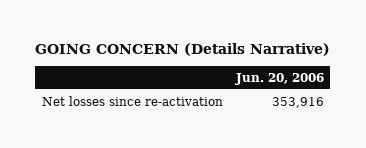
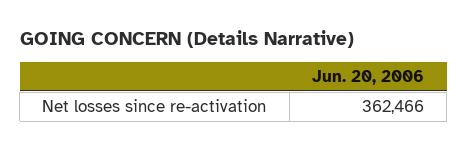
[271,96,324,108] 353,916 -> [361,100,424,115] 362,466

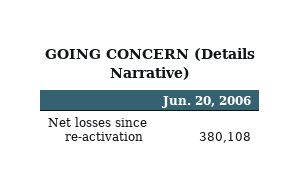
[361,100,424,115] 362,466 -> [199,132,252,144] 380,108

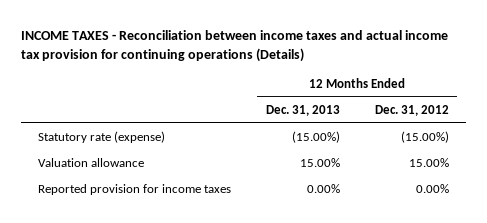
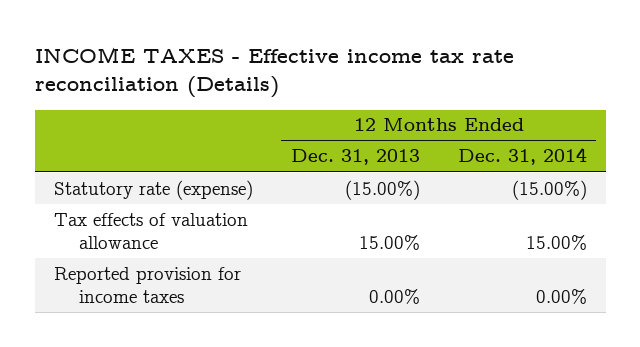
[20,29,448,63] INCOME TAXES - Reconciliation between income taxes and actual income tax provision for continuing operations (Details) -> [34,46,514,99] INCOME TAXES - Effective income tax rate reconciliation (Details)
[374,104,449,116] Dec. 31, 2012 -> none
none -> [457,147,587,166] Dec. 31, 2014
[37,157,144,167] Valuation allowance -> [53,212,248,250] Tax effects of valuation allowance

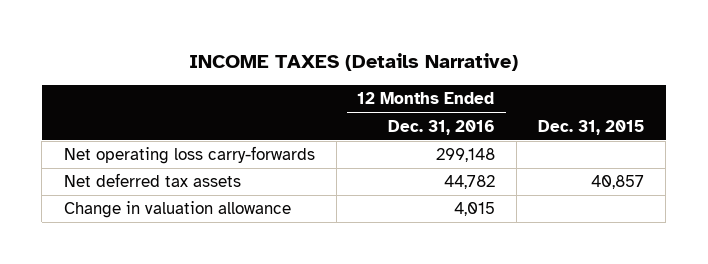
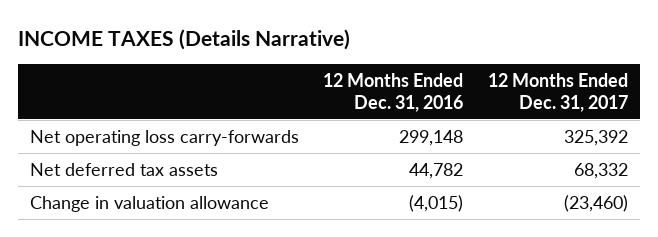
[538,119,645,135] Dec. 31, 2015 -> none
none -> [487,73,628,112] 12 Months Ended Dec. 31, 2017
[453,202,495,217] 4,015 -> [409,194,464,212] (4,015)

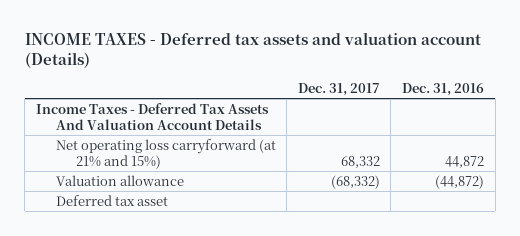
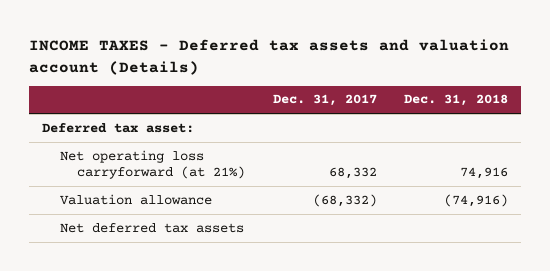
[402,83,485,97] Dec. 31, 2016 -> none
none -> [403,94,508,107] Dec. 31, 2018
[35,102,269,131] Income Taxes - Deferred Tax Assets And Valuation Account Details -> none
none -> [42,122,195,133] Deferred tax asset:
[55,138,276,170] Net operating loss carryforward (at 21% and 15%) -> [59,149,246,180] Net operating loss carryforward (at 21%)
[55,194,168,206] Deferred tax asset -> [59,222,244,233] Net deferred tax assets

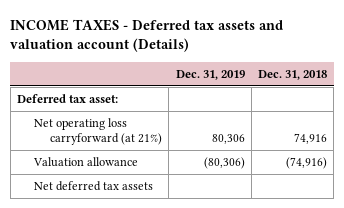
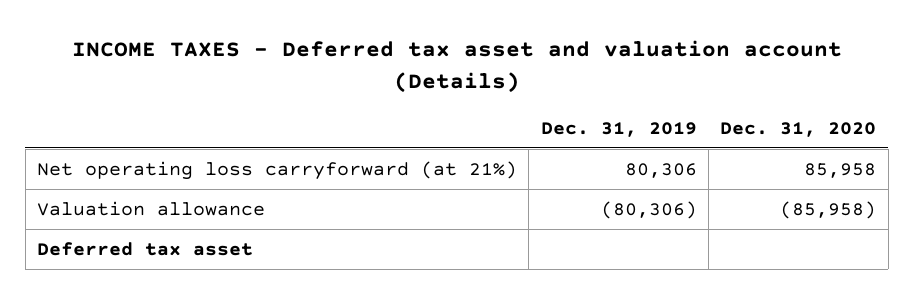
[10,18,284,53] INCOME TAXES - Deferred tax assets and valuation account (Details) -> [71,40,842,93] INCOME TAXES - Deferred tax asset and valuation account (Details)
[258,69,328,80] Dec. 31, 2018 -> none
none -> [720,121,877,137] Dec. 31, 2020
[17,94,119,104] Deferred tax asset: -> none
[33,181,153,192] Net deferred tax assets -> [36,241,253,256] Deferred tax asset

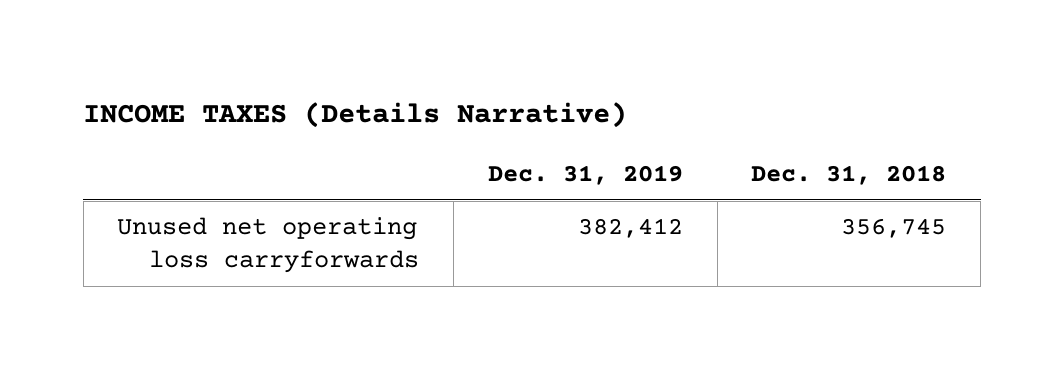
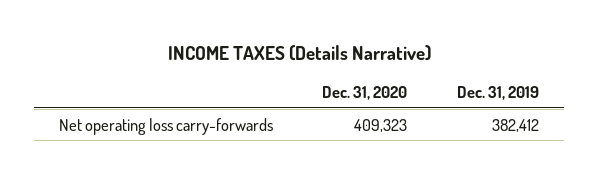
[751,165,947,186] Dec. 31, 2018 -> none
none -> [322,85,408,100] Dec. 31, 2020
[117,217,420,274] Unused net operating loss carryforwards -> [59,117,274,135] Net operating loss carry-forwards

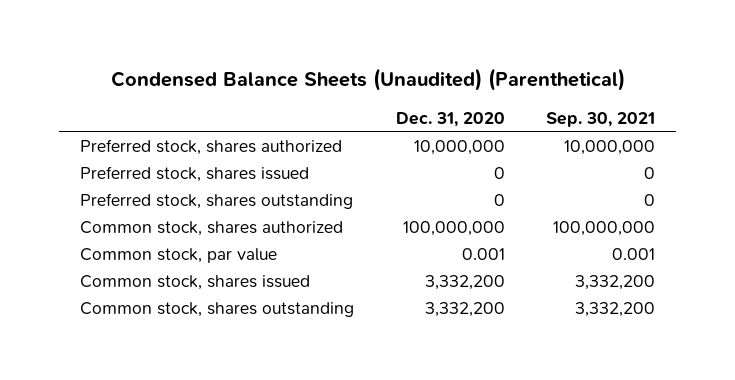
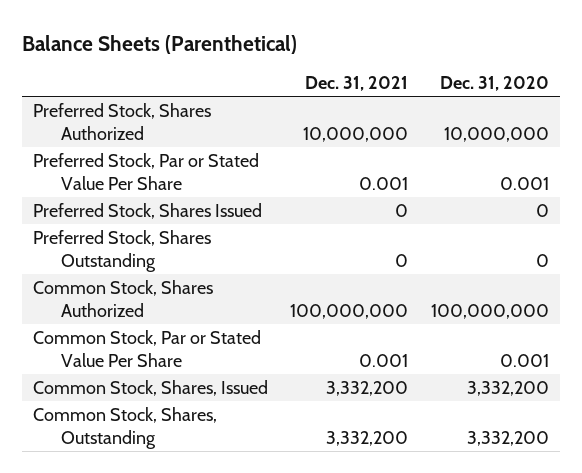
[110,68,625,92] Condensed Balance Sheets (Unaudited) (Parenthetical) -> [22,34,298,54] Balance Sheets (Parenthetical)
[546,111,656,127] Sep. 30, 2021 -> none
none -> [305,75,409,91] Dec. 31, 2021
[80,138,343,155] Preferred stock, shares authorized -> [33,102,212,140] Preferred Stock, Shares Authorized
none -> [33,152,260,190] Preferred Stock, Par or Stated Value Per Share
[80,165,310,182] Preferred stock, shares issued -> [33,202,263,219] Preferred Stock, Shares Issued
[80,192,354,209] Preferred stock, shares outstanding -> [33,229,212,272] Preferred Stock, Shares Outstanding
[80,220,344,236] Common stock, shares authorized -> [33,279,214,317] Common Stock, Shares Authorized
[80,247,278,263] Common stock, par value -> [33,329,262,367] Common Stock, Par or Stated Value Per Share
[80,274,311,290] Common stock, shares issued -> [33,379,269,396] Common Stock, Shares, Issued
[80,301,355,317] Common stock, shares outstanding -> [33,406,218,449] Common Stock, Shares, Outstanding

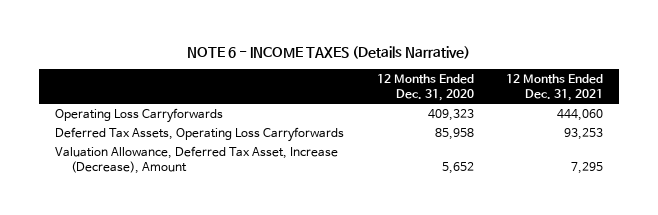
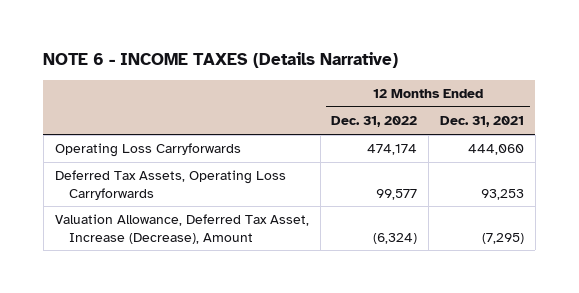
[376,73,474,101] 12 Months Ended Dec. 31, 2020 -> none
none -> [331,116,418,128] Dec. 31, 2022
[570,161,603,174] 7,295 -> [482,232,525,244] (7,295)

